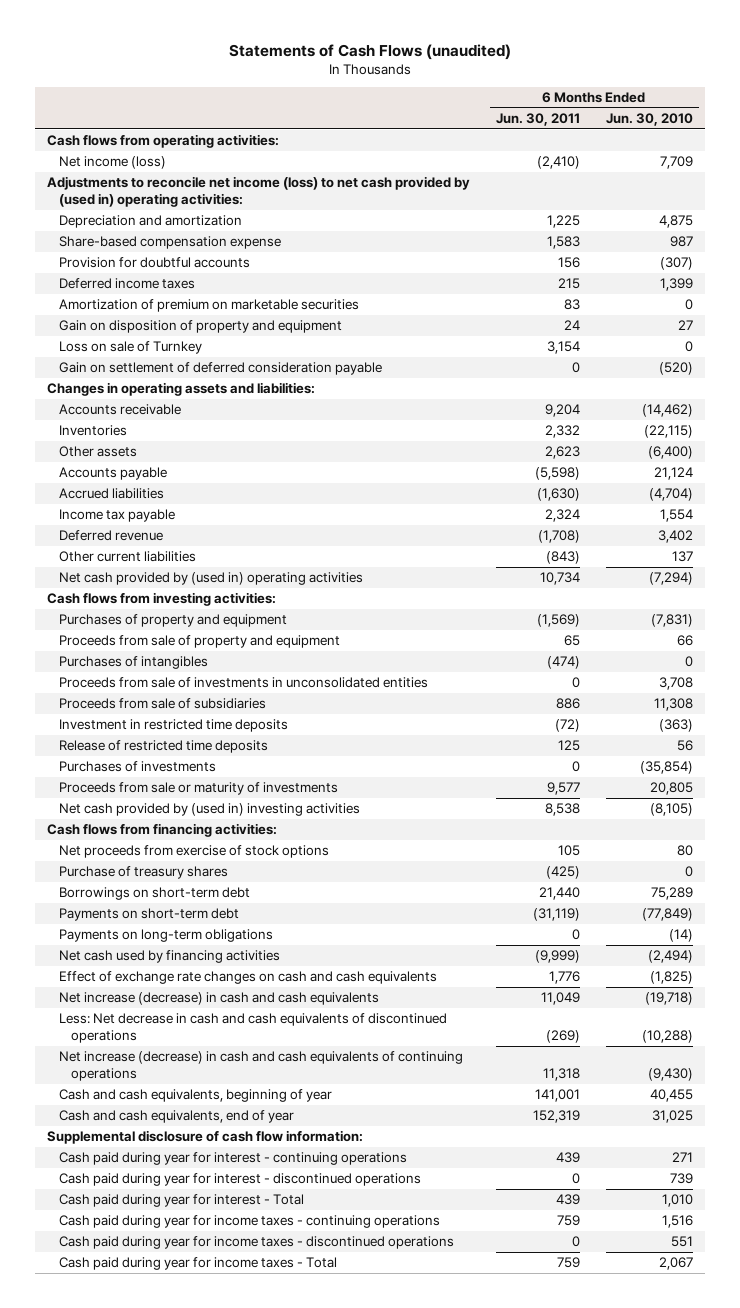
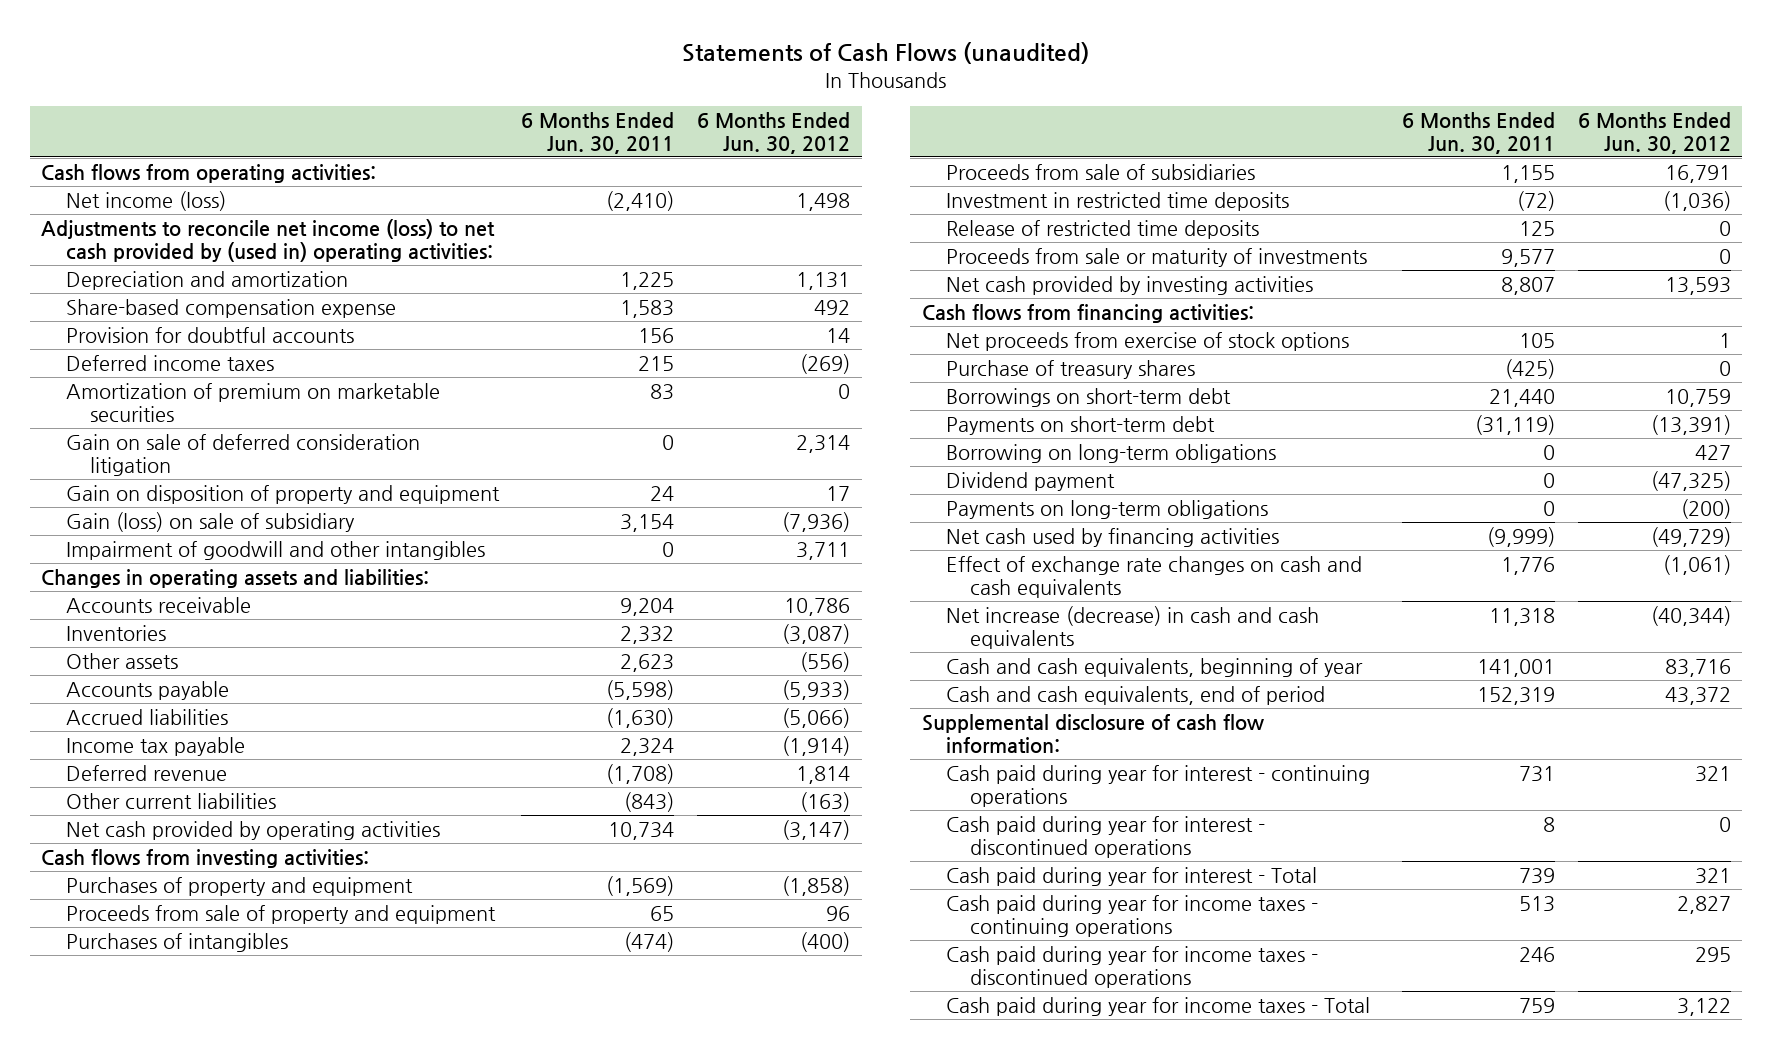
[605,113,693,127] Jun. 30, 2010 -> none
none -> [697,111,851,154] 6 Months Ended Jun. 30, 2012
none -> [65,433,420,476] Gain on sale of deferred consideration litigation
[58,362,382,376] Gain on settlement of deferred consideration payable -> none
[58,341,202,355] Loss on sale of Turnkey -> [65,511,355,532] Gain (loss) on sale of subsidiary
none -> [65,540,485,560] Impairment of goodwill and other intangibles
[58,572,363,586] Net cash provided by (used in) operating activities -> [65,820,440,840] Net cash provided by operating activities
[58,677,428,689] Proceeds from sale of investments in unconsolidated entities -> none
[555,698,580,710] 886 -> [1500,164,1555,183] 1,155
[58,761,216,773] Purchases of investments -> none
[58,803,360,817] Net cash provided by (used in) investing activities -> [946,275,1314,295] Net cash provided by investing activities
[544,803,580,817] 8,538 -> [1500,276,1555,295] 8,807
none -> [946,443,1277,463] Borrowing on long-term obligations
none -> [946,471,1116,491] Dividend payment
[58,1013,447,1044] Less: Net decrease in cash and cash equivalents of discontinued operations -> none
[58,1051,463,1082] Net increase (decrease) in cash and cash equivalents of continuing operations -> none
[540,992,580,1006] 11,049 -> [1488,607,1555,626] 11,318
[58,1110,294,1124] Cash and cash equivalents, end of year -> [946,685,1326,705] Cash and cash equivalents, end of period
[555,1152,580,1164] 439 -> [1518,765,1555,782] 731
[571,1173,580,1185] 0 -> [1542,816,1555,832] 8
[555,1194,580,1206] 439 -> [1518,867,1555,884] 739
[556,1215,580,1227] 759 -> [1518,895,1555,912] 513
[571,1236,580,1248] 0 -> [1518,946,1555,962] 246

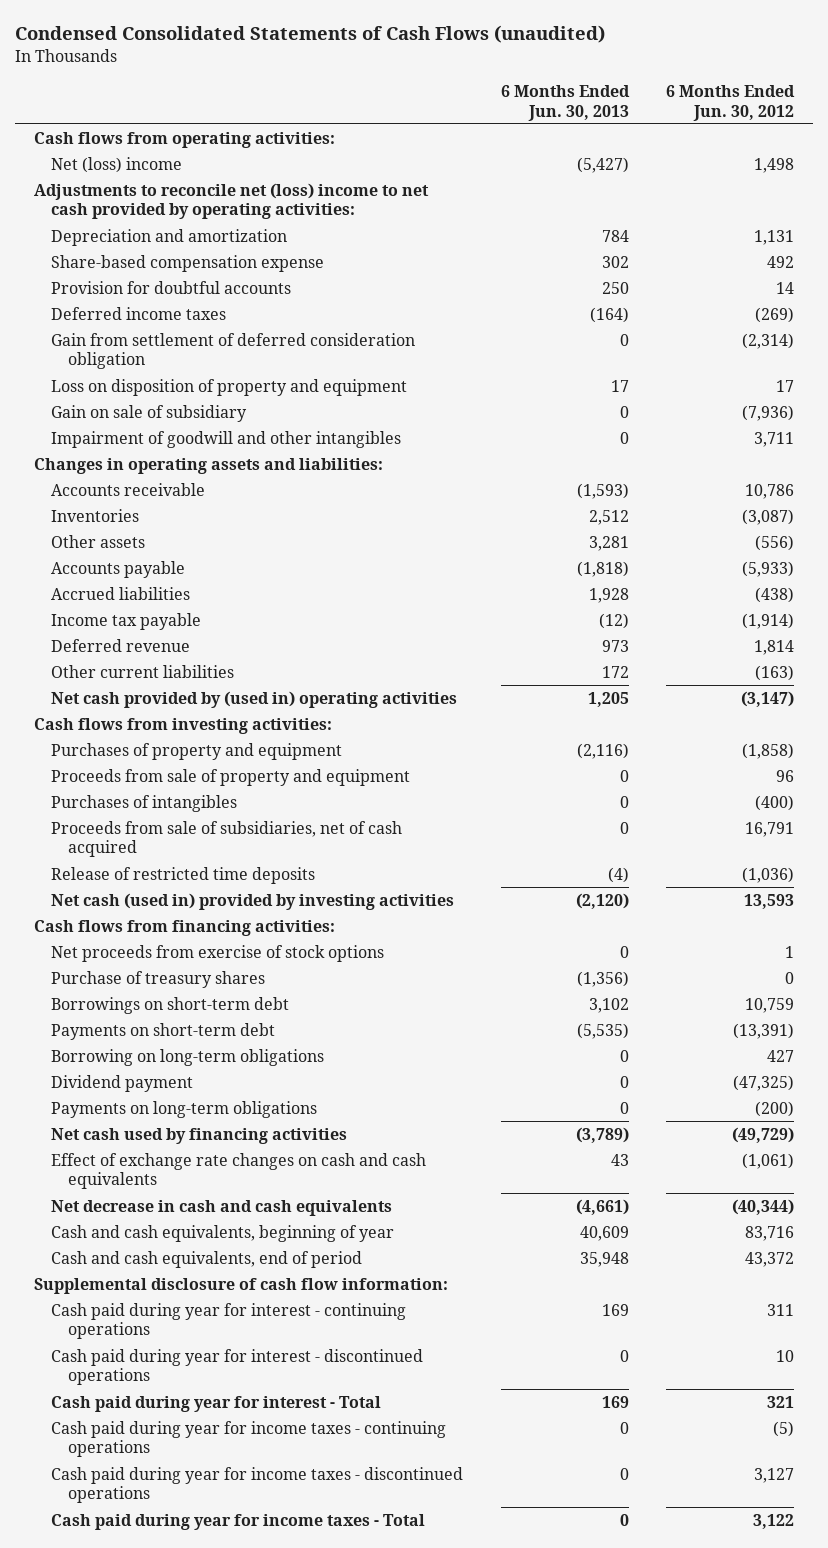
[682,42,1090,65] Statements of Cash Flows (unaudited) -> [15,25,606,44] Condensed Consolidated Statements of Cash Flows (unaudited)
[521,111,675,154] 6 Months Ended Jun. 30, 2011 -> none
none -> [500,85,630,121] 6 Months Ended Jun. 30, 2013
[65,190,226,211] Net income (loss) -> [50,156,182,173] Net (loss) income
[41,218,496,262] Adjustments to reconcile net income (loss) to net cash provided by (used in) operating activities: -> [33,182,429,220] Adjustments to reconcile net (loss) income to net cash provided by operating activities:
[65,382,440,422] Amortization of premium on marketable securities -> none
[65,433,420,476] Gain on sale of deferred consideration litigation -> [50,332,415,370] Gain from settlement of deferred consideration obligation
[796,434,851,453] 2,314 -> [742,332,795,349] (2,314)
[65,484,500,504] Gain on disposition of property and equipment -> [50,378,407,396] Loss on disposition of property and equipment
[65,511,355,532] Gain (loss) on sale of subsidiary -> [50,404,247,422] Gain on sale of subsidiary
[782,707,851,728] (5,066) -> [755,586,795,603] (438)
[65,820,440,840] Net cash provided by operating activities -> [50,690,457,708] Net cash provided by (used in) operating activities
[946,191,1290,211] Investment in restricted time deposits -> none
[946,247,1368,267] Proceeds from sale or maturity of investments -> none
[946,163,1256,180] Proceeds from sale of subsidiaries -> [50,820,402,858] Proceeds from sale of subsidiaries, net of cash acquired
[1718,220,1731,236] 0 -> [742,866,795,883] (1,036)
[946,275,1314,295] Net cash provided by investing activities -> [50,892,454,910] Net cash (used in) provided by investing activities
[946,605,1320,649] Net increase (decrease) in cash and cash equivalents -> [50,1199,392,1216] Net decrease in cash and cash equivalents
[1694,765,1731,782] 321 -> [767,1303,795,1316] 311
[1718,816,1731,832] 0 -> [776,1349,795,1362] 10
[1676,895,1731,914] 2,827 -> [773,1420,795,1437] (5)
[1694,946,1731,962] 295 -> [754,1467,795,1483] 3,127

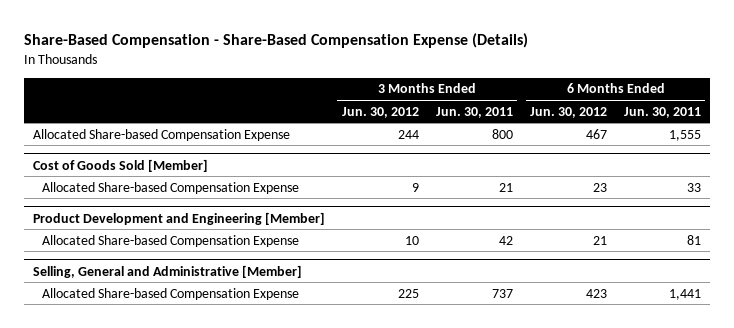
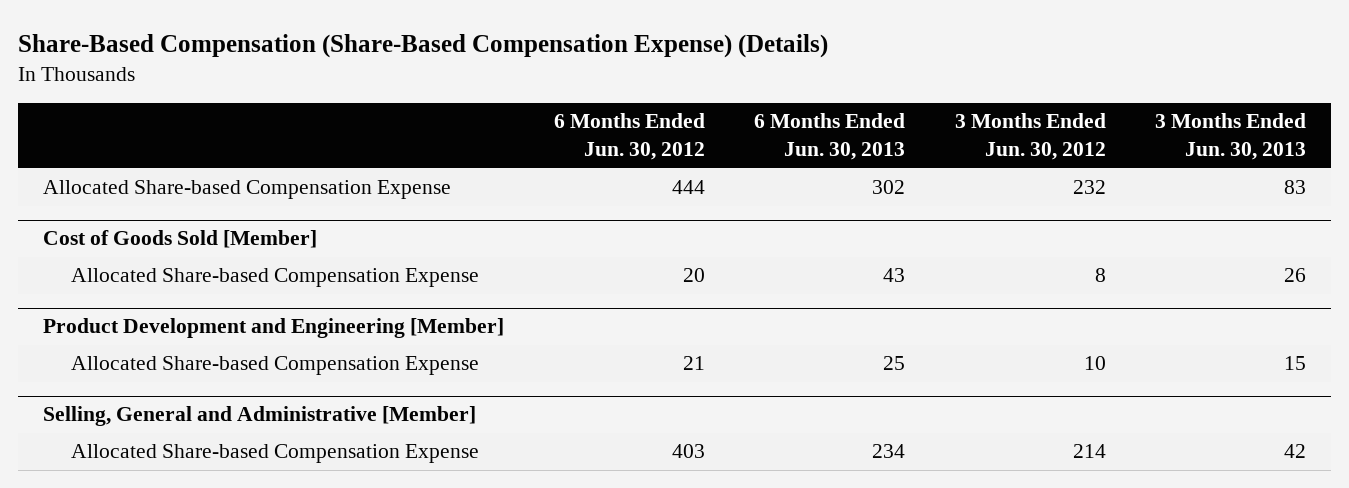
[23,33,528,49] Share-Based Compensation - Share-Based Compensation Expense (Details) -> [18,33,829,58] Share-Based Compensation (Share-Based Compensation Expense) (Details)
[435,106,513,118] Jun. 30, 2011 -> none
[624,106,702,118] Jun. 30, 2011 -> none
none -> [754,113,906,161] 6 Months Ended Jun. 30, 2013
none -> [1155,113,1307,161] 3 Months Ended Jun. 30, 2013
[397,129,419,139] 244 -> [1072,180,1106,195] 232
[585,128,607,139] 467 -> [671,180,705,195] 444
[411,182,419,192] 9 -> [1094,268,1106,283] 8
[592,182,607,192] 23 -> [682,268,705,283] 20
[397,288,419,298] 225 -> [1072,444,1106,459] 214
[585,288,607,298] 423 -> [671,444,705,459] 403

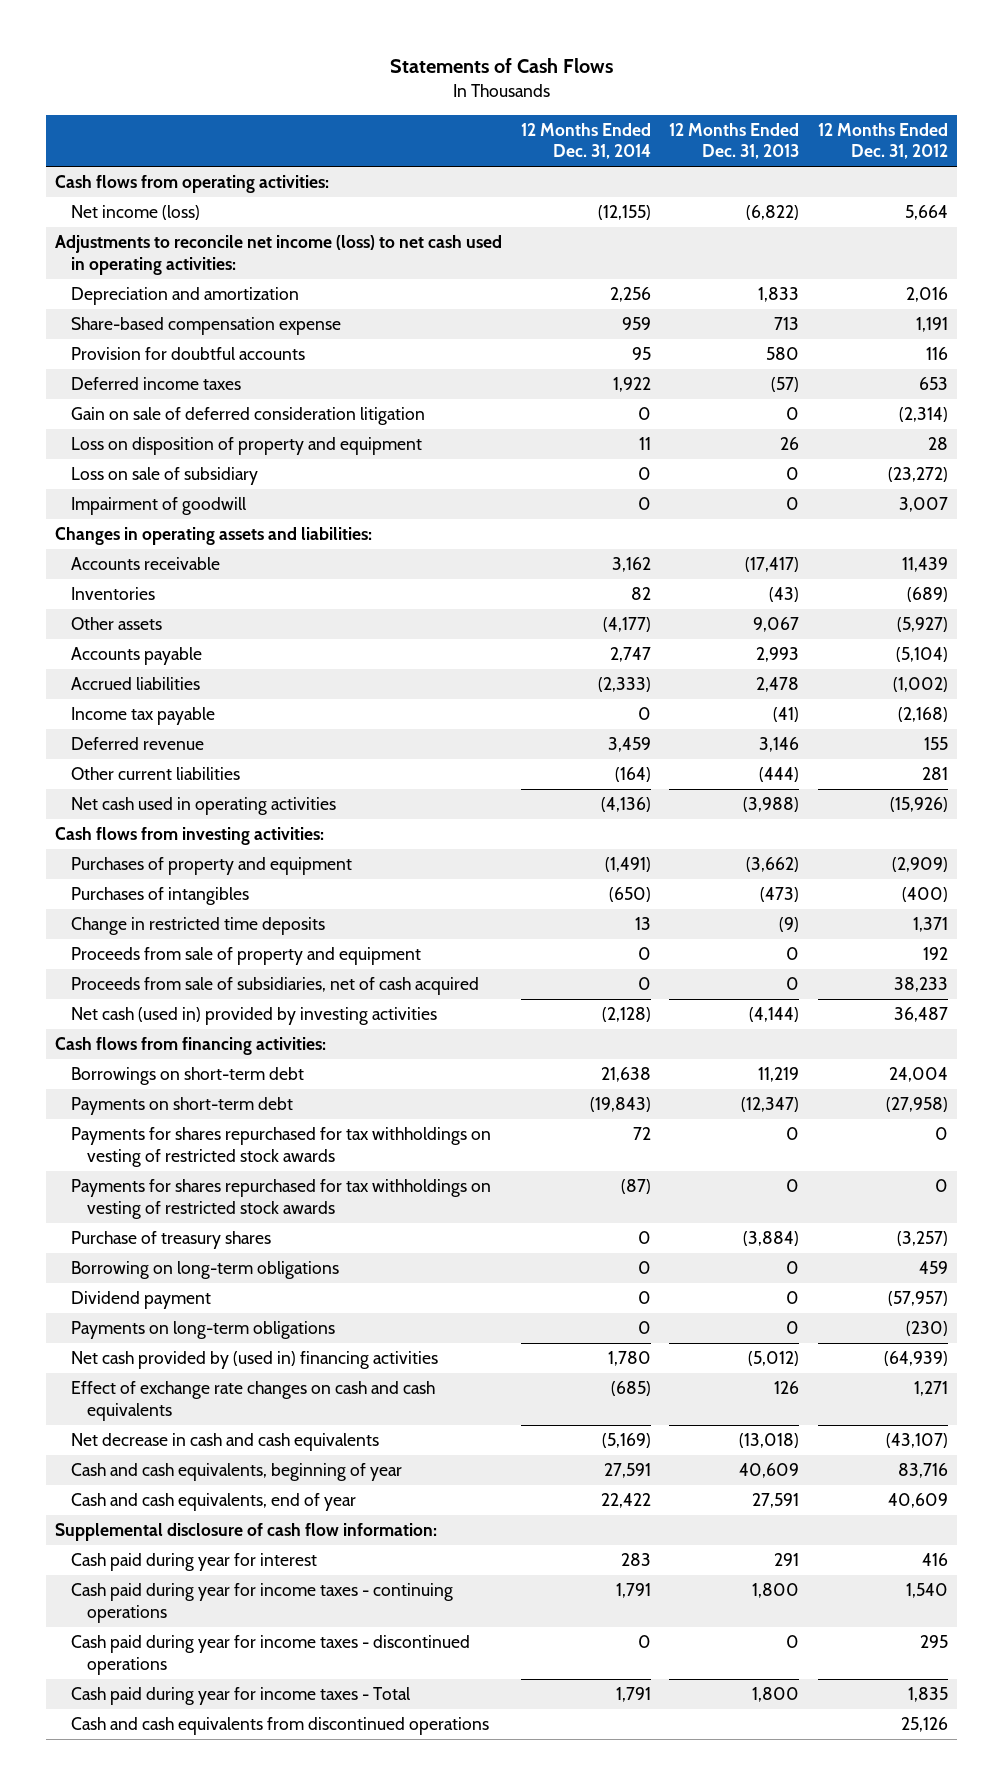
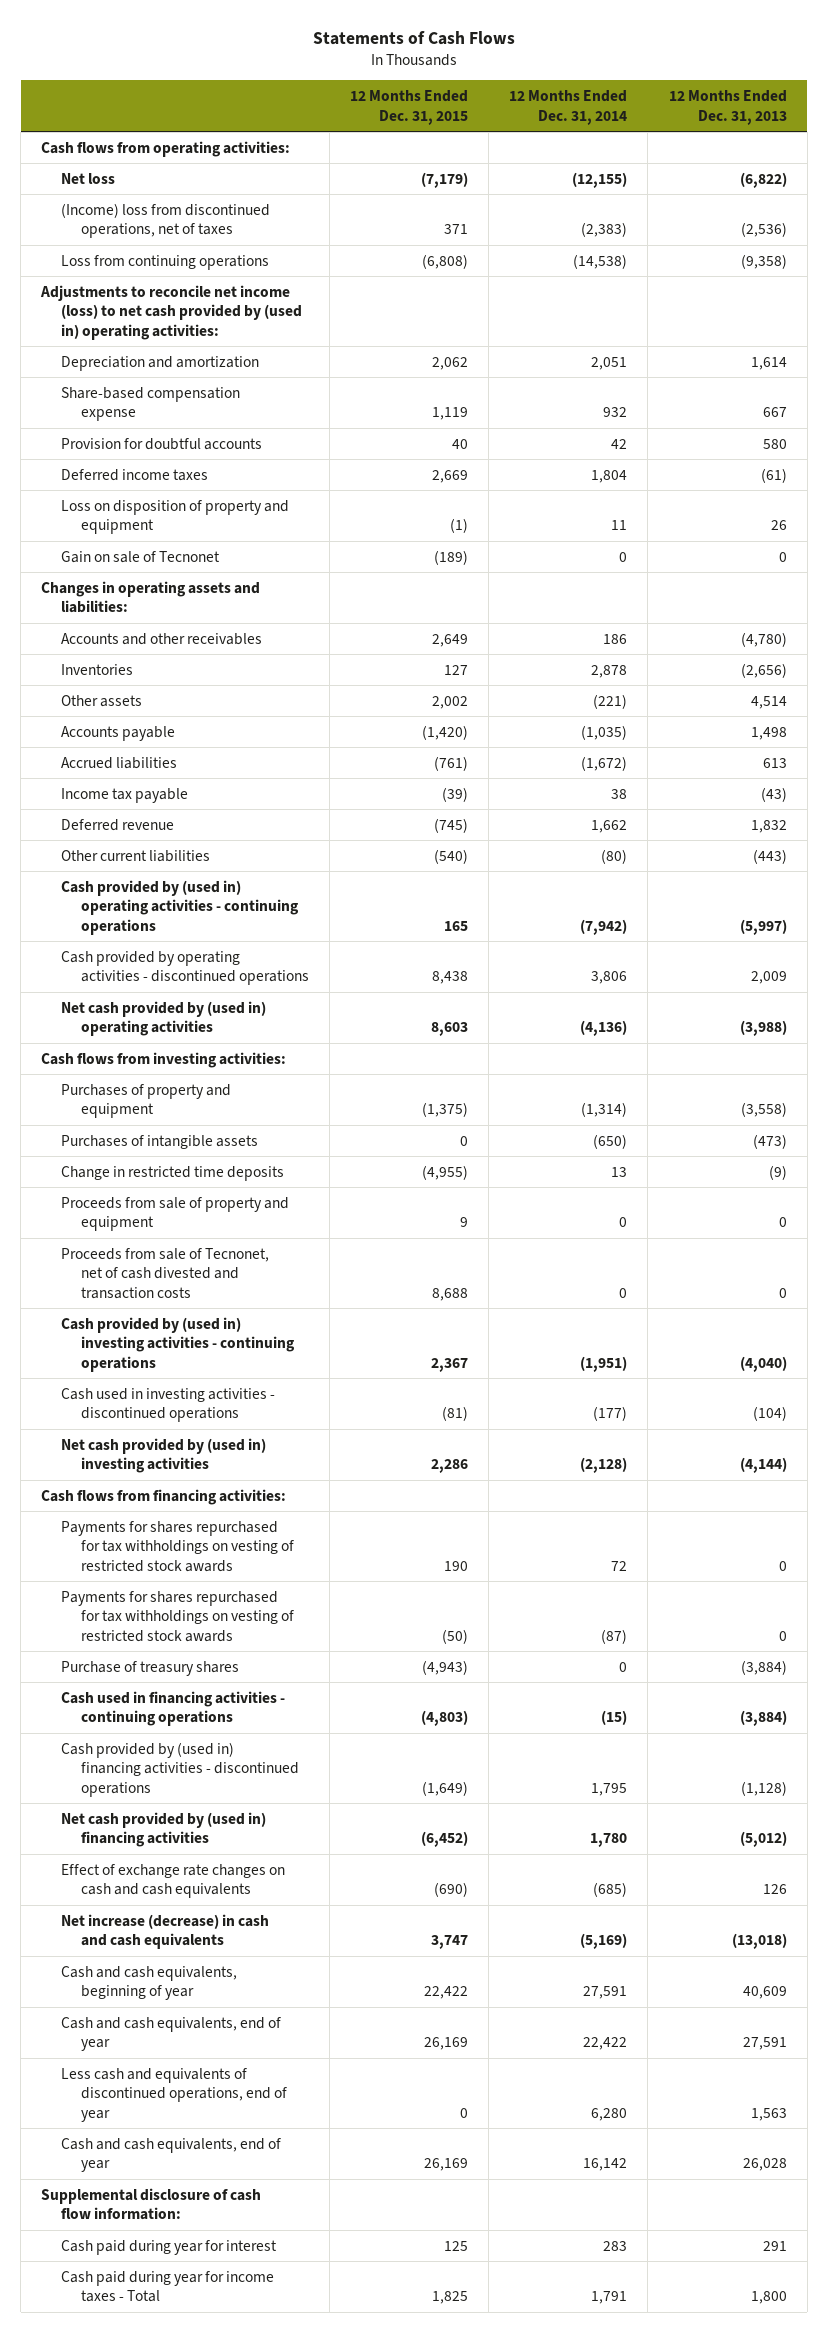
[817,122,948,160] 12 Months Ended Dec. 31, 2012 -> none
none -> [350,90,469,125] 12 Months Ended Dec. 31, 2015
[71,407,426,426] Gain on sale of deferred consideration litigation -> none
[71,205,201,221] Net income (loss) -> [61,172,116,184] Net loss
none -> [61,202,271,239] (Income) loss from discontinued operations, net of taxes
none -> [61,254,270,270] Loss from continuing operations
[55,235,503,275] Adjustments to reconcile net income (loss) to net cash used in operating activities: -> [40,284,303,340] Adjustments to reconcile net income (loss) to net cash provided by (used in) operating activities:
[609,287,651,303] 2,256 -> [591,356,628,370] 2,051
[758,287,800,303] 1,833 -> [750,356,787,370] 1,614
[621,317,651,331] 959 -> [603,407,628,418] 932
[774,317,800,331] 713 -> [762,407,787,418] 667
[631,347,651,361] 95 -> [611,438,628,449] 42
[612,377,651,393] 1,922 -> [591,469,628,483] 1,804
[771,377,800,393] (57) -> [760,467,787,483] (61)
[71,497,247,516] Impairment of goodwill -> none
[71,467,259,486] Loss on sale of subsidiary -> [61,550,221,563] Gain on sale of Tecnonet
[71,557,221,571] Accounts receivable -> [61,632,263,645] Accounts and other receivables
[611,557,651,573] 3,162 -> [603,633,628,644] 186
[745,557,800,573] (17,417) -> [740,631,787,647] (4,780)
[630,587,651,601] 82 -> [591,664,628,678] 2,878
[769,587,800,603] (43) -> [740,662,787,678] (2,656)
[602,617,651,633] (4,177) -> [593,693,628,709] (221)
[753,617,800,633] 9,067 -> [750,695,787,709] 4,514
[609,647,651,663] 2,747 -> [581,724,628,740] (1,035)
[756,647,800,663] 2,993 -> [750,726,787,740] 1,498
[597,677,651,693] (2,333) -> [581,755,628,771] (1,672)
[756,677,800,693] 2,478 -> [762,757,787,768] 613
[637,707,651,721] 0 -> [611,788,628,799] 38
[773,707,800,723] (41) -> [760,786,787,802] (43)
[607,737,651,753] 3,459 -> [591,819,628,833] 1,662
[759,737,800,753] 3,146 -> [750,819,787,833] 1,832
[614,767,651,783] (164) -> [601,848,628,864] (80)
[759,767,800,783] (444) -> [752,848,787,864] (443)
none -> [61,879,299,935] Cash provided by (used in) operating activities - continuing operations
none -> [61,950,309,986] Cash provided by operating activities - discontinued operations
[71,797,337,816] Net cash used in operating activities -> [61,1000,267,1037] Net cash provided by (used in) operating activities
[604,857,651,873] (1,491) -> [581,1102,628,1118] (1,314)
[746,857,800,873] (3,662) -> [740,1102,787,1118] (3,558)
[71,887,250,906] Purchases of intangibles -> [61,1134,259,1149] Purchases of intangible assets
[71,977,480,996] Proceeds from sale of subsidiaries, net of cash acquired -> [61,1247,270,1299] Proceeds from sale of Tecnonet, net of cash divested and transaction costs
none -> [61,1316,295,1372] Cash provided by (used in) investing activities - continuing operations
none -> [61,1387,276,1423] Cash used in investing activities - discontinued operations
[71,1007,438,1026] Net cash (used in) provided by investing activities -> [61,1437,267,1474] Net cash provided by (used in) investing activities
[71,1067,305,1086] Borrowings on short-term debt -> none
[71,1097,294,1116] Payments on short-term debt -> none
[71,1261,340,1280] Borrowing on long-term obligations -> none
[71,1291,212,1310] Dividend payment -> none
[71,1321,336,1340] Payments on long-term obligations -> none
none -> [61,1690,286,1727] Cash used in financing activities - continuing operations
none -> [61,1741,299,1797] Cash provided by (used in) financing activities - discontinued operations
[71,1433,380,1452] Net decrease in cash and cash equivalents -> [61,1913,270,1950] Net increase (decrease) in cash and cash equivalents
none -> [61,2067,287,2122] Less cash and equivalents of discontinued operations, end of year
none -> [61,2137,282,2173] Cash and cash equivalents, end of year
[71,1583,454,1623] Cash paid during year for income taxes - continuing operations -> none
[71,1635,471,1675] Cash paid during year for income taxes - discontinued operations -> none
[71,1717,490,1736] Cash and cash equivalents from discontinued operations -> none

